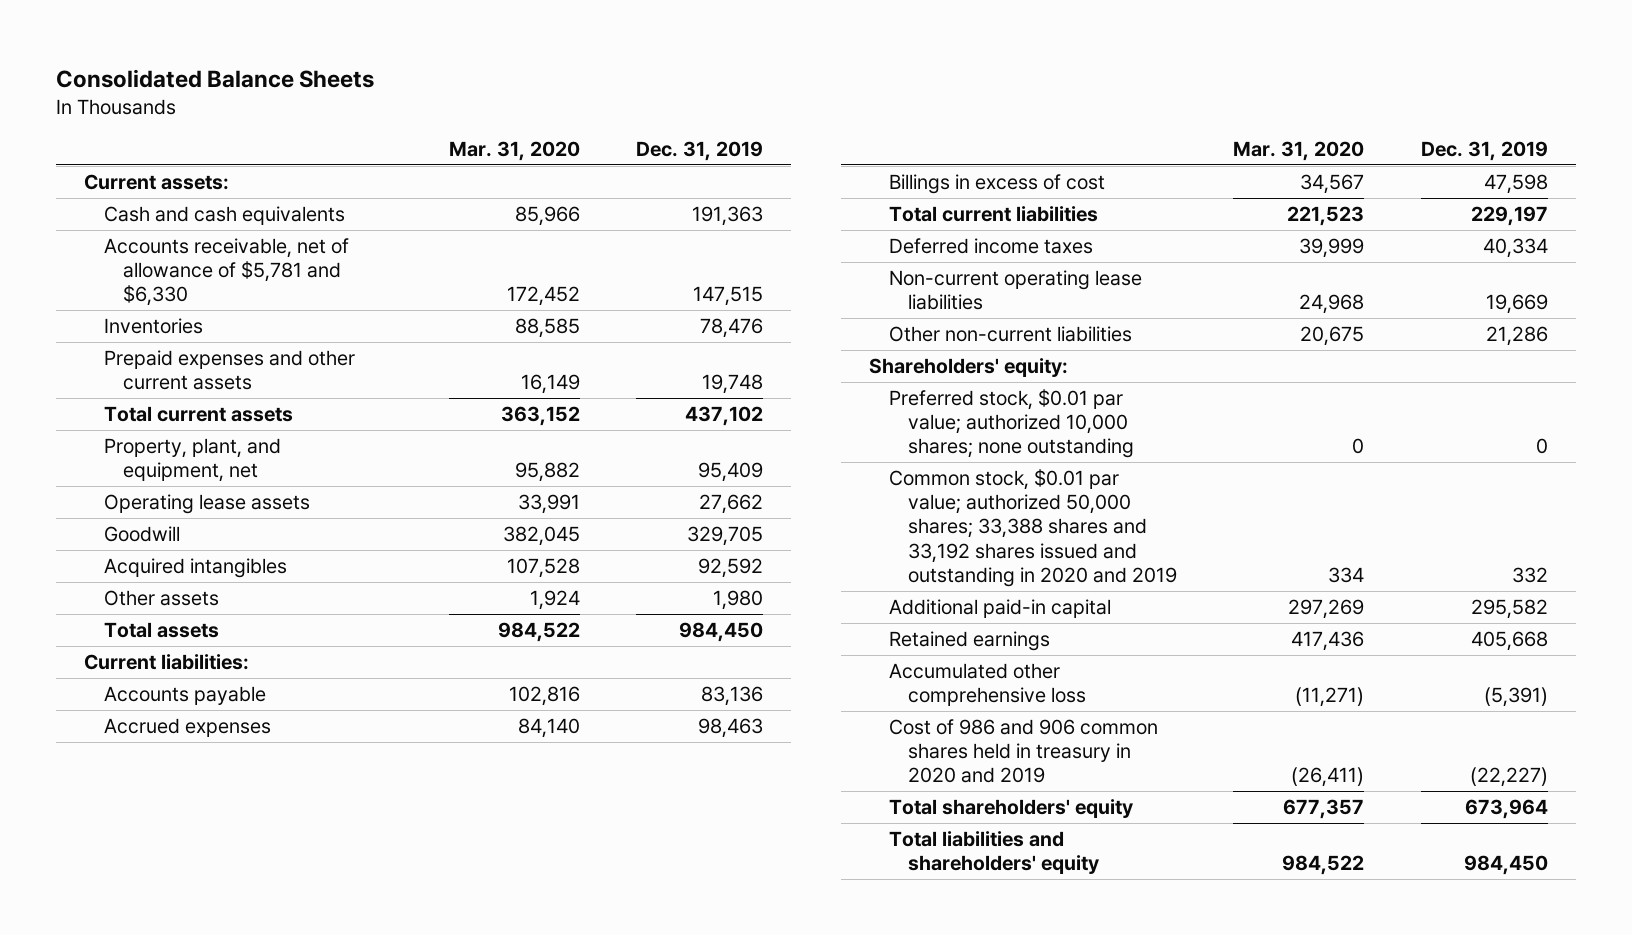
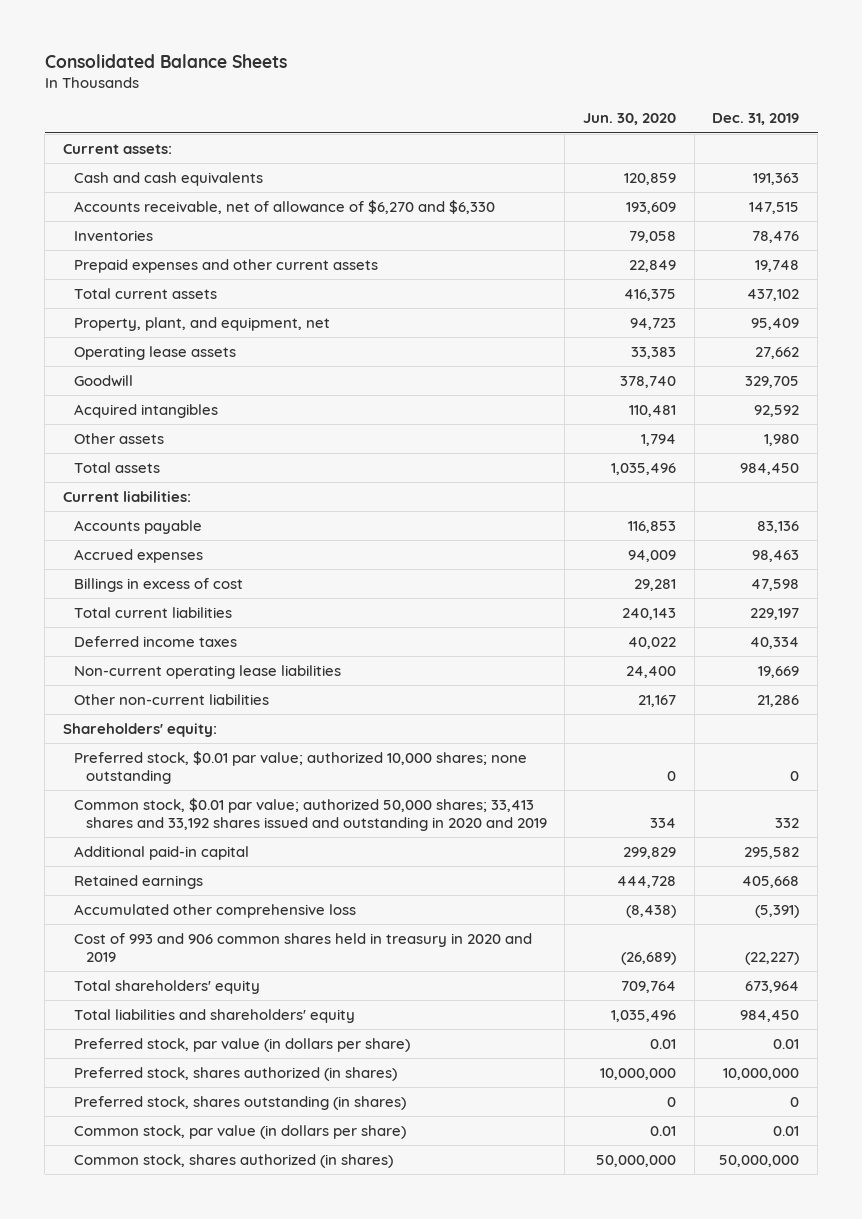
[448,141,580,162] Mar. 31, 2020 -> none
none -> [582,113,676,126] Jun. 30, 2020
[103,237,349,307] Accounts receivable, net of allowance of $5,781 and $6,330 -> [74,199,496,214] Accounts receivable, net of allowance of $6,270 and $6,330
[888,468,1177,588] Common stock, $0.01 par value; authorized 50,000 shares; 33,388 shares and 33,192 shares issued and outstanding in 2020 and 2019 -> [74,797,547,831] Common stock, $0.01 par value; authorized 50,000 shares; 33,413 shares and 33,192 shares issued and outstanding in 2020 and 2019
[888,718,1158,784] Cost of 986 and 906 common shares held in treasury in 2020 and 2019 -> [74,932,533,962] Cost of 993 and 906 common shares held in treasury in 2020 and 2019
none -> [74,1037,411,1052] Preferred stock, par value (in dollars per share)
none -> [74,1066,398,1081] Preferred stock, shares authorized (in shares)
none -> [74,1095,407,1110] Preferred stock, shares outstanding (in shares)
none -> [74,1124,407,1139] Common stock, par value (in dollars per share)
none -> [74,1153,394,1168] Common stock, shares authorized (in shares)

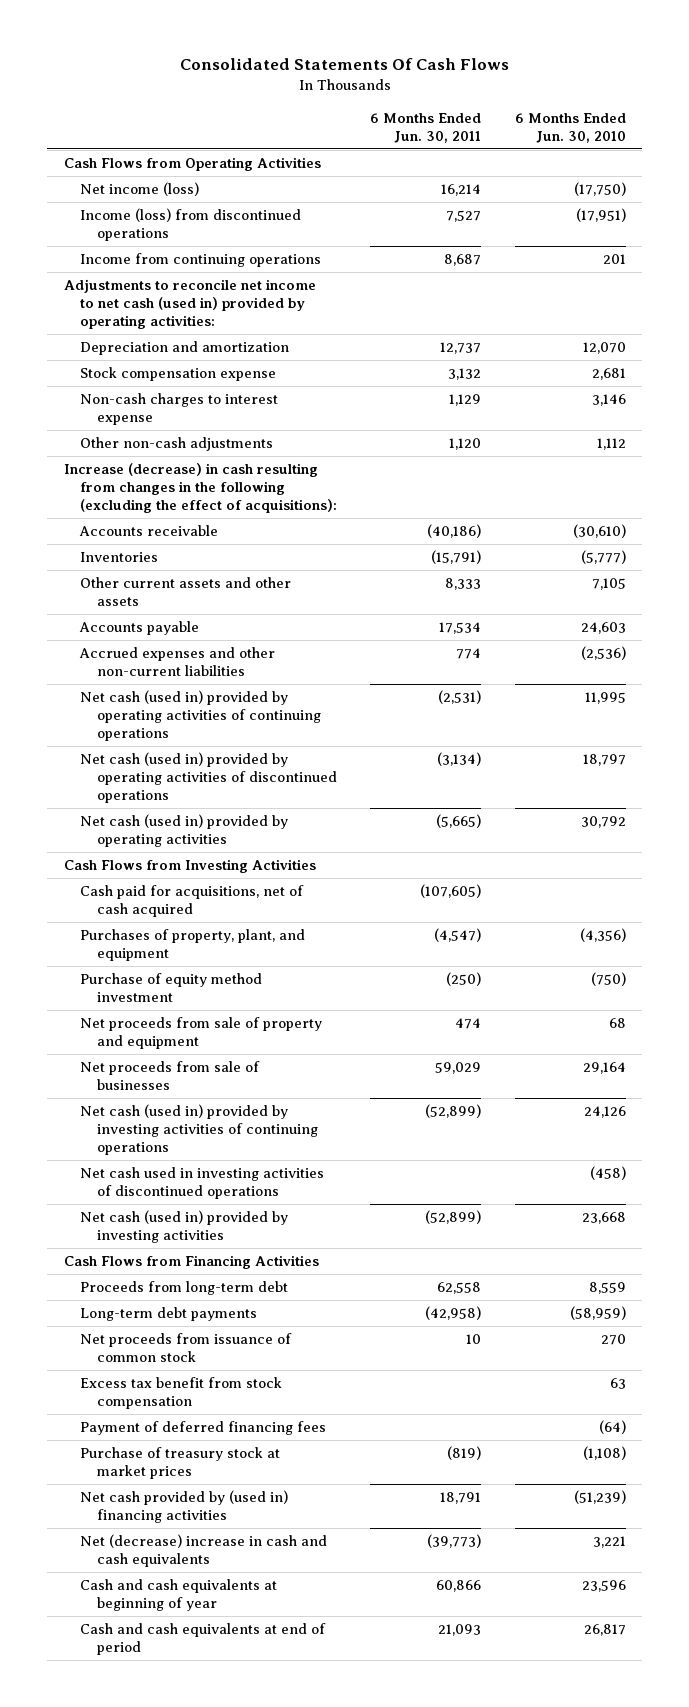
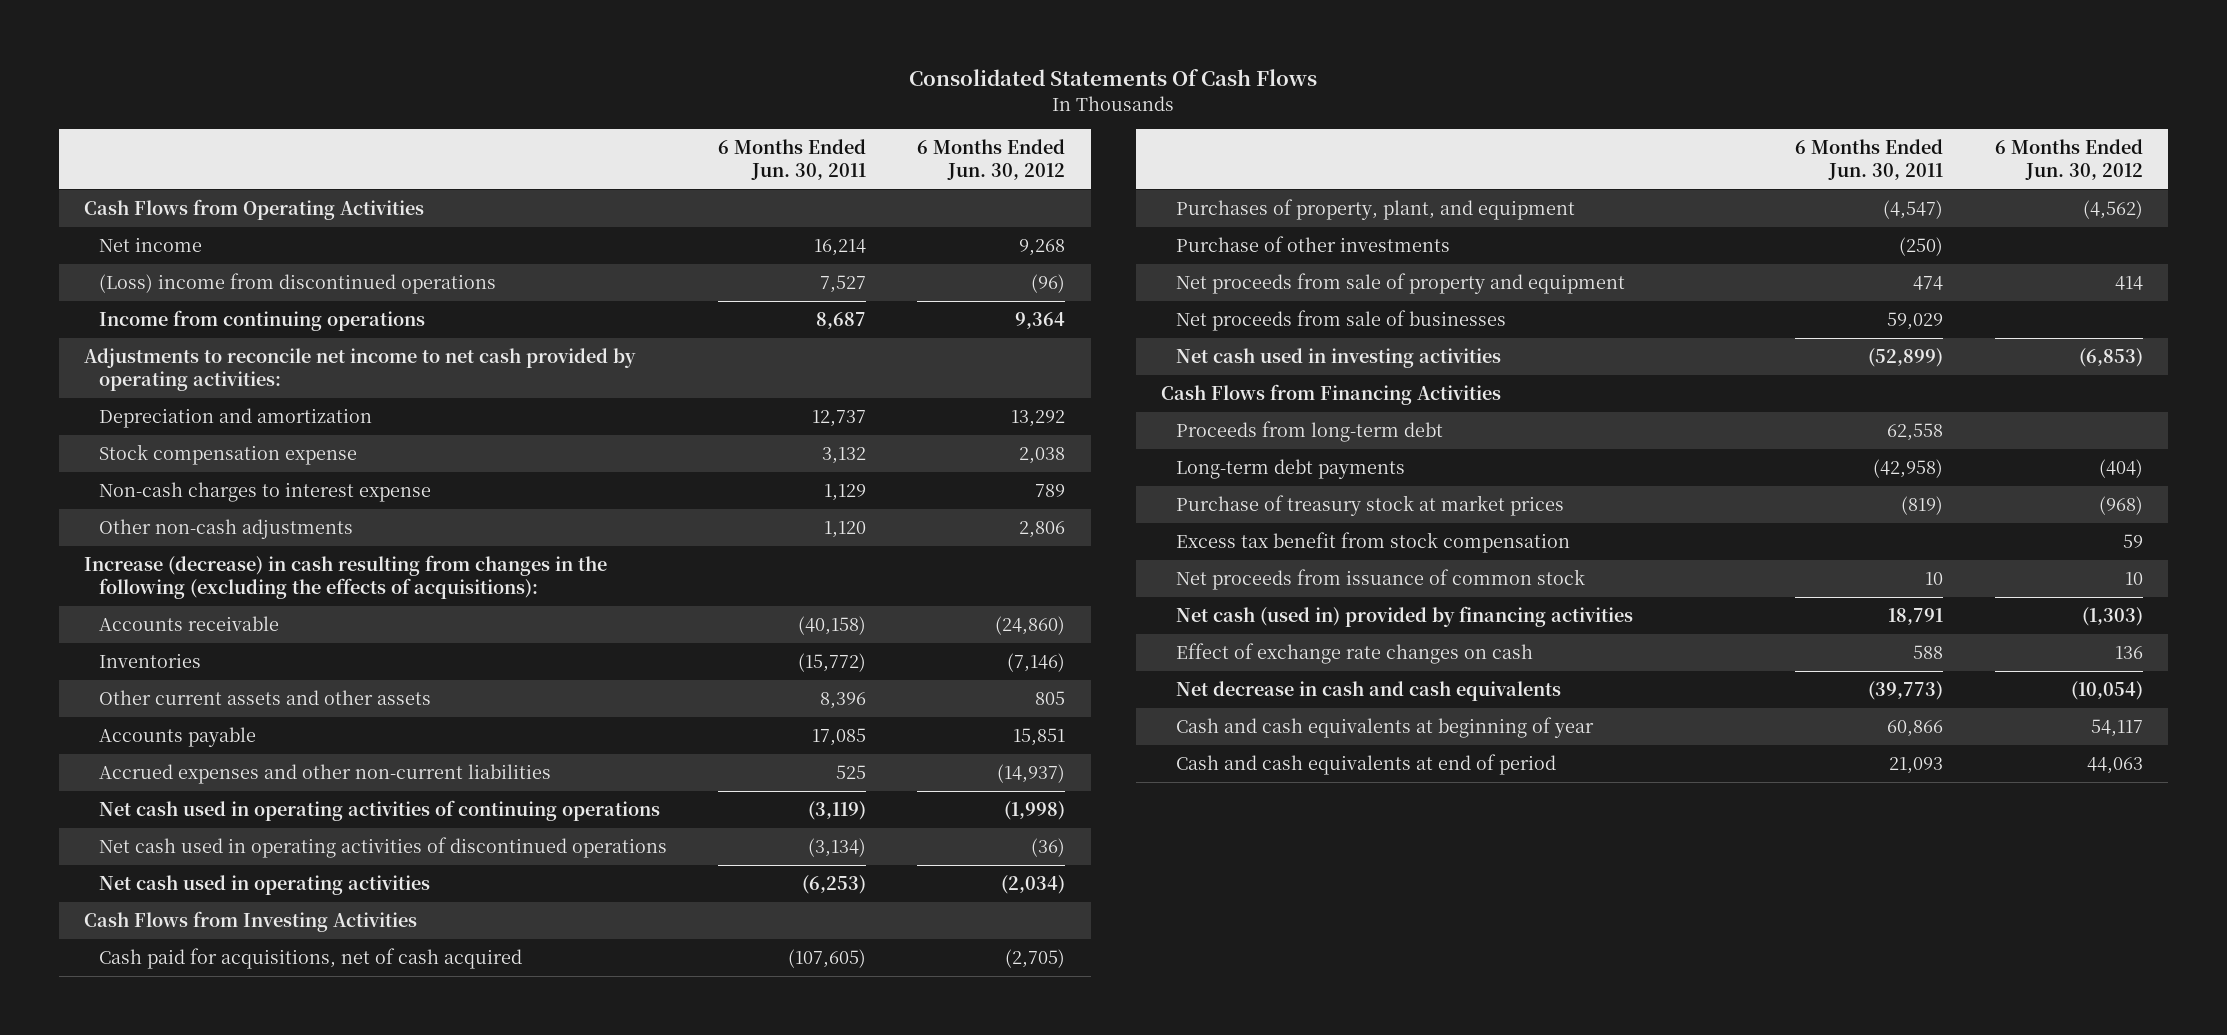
[514,112,626,143] 6 Months Ended Jun. 30, 2010 -> none
none -> [917,138,1066,180] 6 Months Ended Jun. 30, 2012
[80,182,200,197] Net income (loss) -> [98,237,202,253] Net income
[80,208,302,242] Income (loss) from discontinued operations -> [98,273,496,295] (Loss) income from discontinued operations
[63,279,316,330] Adjustments to reconcile net income to net cash (used in) provided by operating activities: -> [84,348,637,391] Adjustments to reconcile net income to net cash provided by operating activities:
[63,463,338,514] Increase (decrease) in cash resulting from changes in the following (excluding the effect of acquisitions): -> [84,555,608,599] Increase (decrease) in cash resulting from changes in the following (excluding the effects of acquisitions):
[427,524,482,539] (40,186) -> [798,616,867,636] (40,158)
[431,550,482,565] (15,791) -> [798,653,867,673] (15,772)
[445,578,482,591] 8,333 -> [820,692,867,710] 8,396
[439,622,482,635] 17,534 -> [812,728,867,747] 17,085
[456,648,482,660] 774 -> [836,765,867,780] 525
[80,690,321,742] Net cash (used in) provided by operating activities of continuing operations -> [98,800,660,822] Net cash used in operating activities of continuing operations
[438,690,482,705] (2,531) -> [808,801,867,821] (3,119)
[80,752,337,804] Net cash (used in) provided by operating activities of discontinued operations -> [98,837,667,859] Net cash used in operating activities of discontinued operations
[80,814,289,848] Net cash (used in) provided by operating activities -> [98,875,430,896] Net cash used in operating activities
[436,814,482,829] (5,665) -> [802,875,867,895] (6,253)
[80,973,263,1003] Purchase of equity method investment -> [1176,236,1451,253] Purchase of other investments
[80,1104,318,1156] Net cash (used in) provided by investing activities of continuing operations -> none
[80,1167,325,1200] Net cash used in investing activities of discontinued operations -> none
[80,1210,289,1244] Net cash (used in) provided by investing activities -> [1176,348,1502,369] Net cash used in investing activities
[80,1421,327,1436] Payment of deferred financing fees -> none
[80,1377,283,1410] Excess tax benefit from stock compensation -> [1176,532,1571,554] Excess tax benefit from stock compensation
[80,1333,293,1363] Net proceeds from issuance of common stock -> [1176,569,1586,591] Net proceeds from issuance of common stock
[80,1490,289,1524] Net cash provided by (used in) financing activities -> [1176,606,1634,628] Net cash (used in) provided by financing activities
none -> [1176,643,1534,665] Effect of exchange rate changes on cash
[80,1534,328,1568] Net (decrease) increase in cash and cash equivalents -> [1176,681,1562,702] Net decrease in cash and cash equivalents

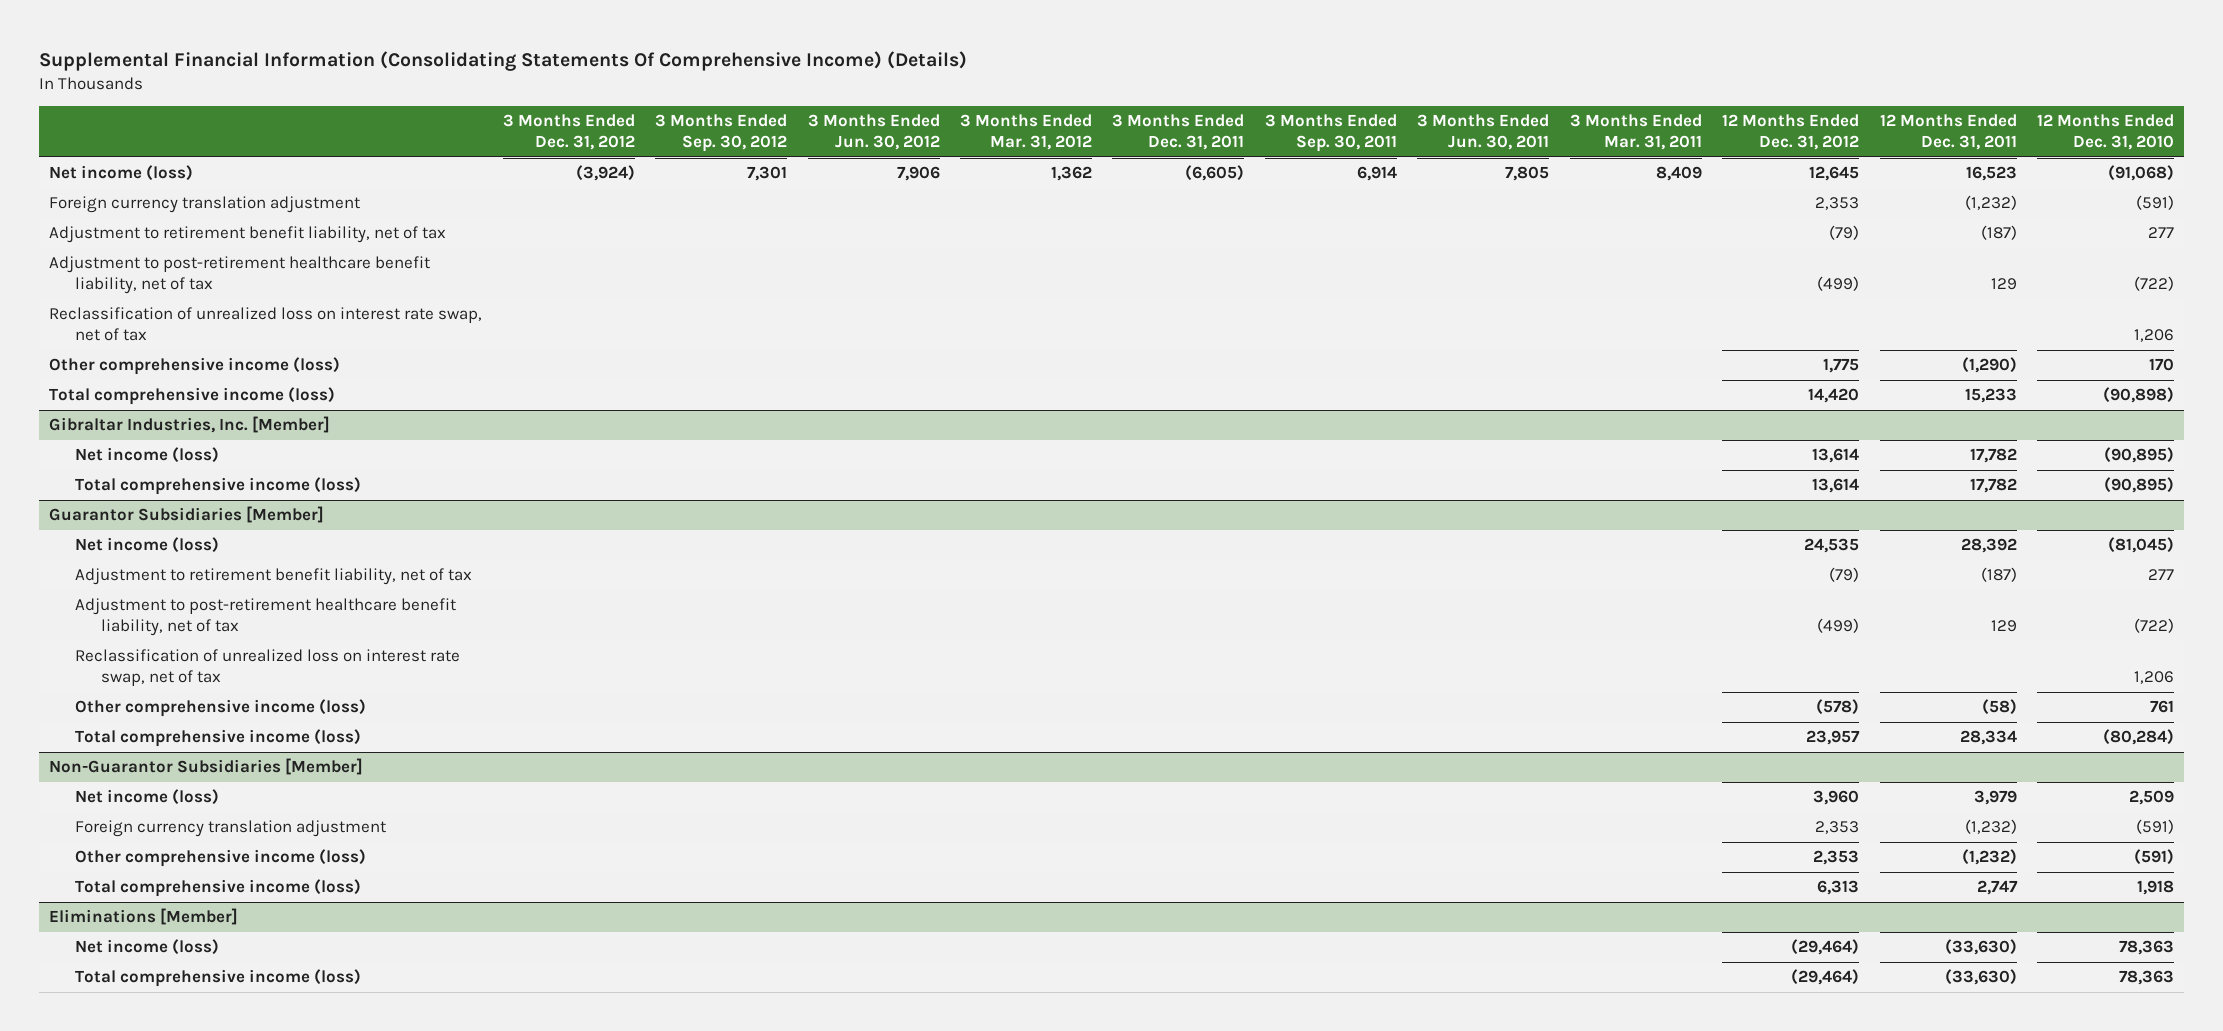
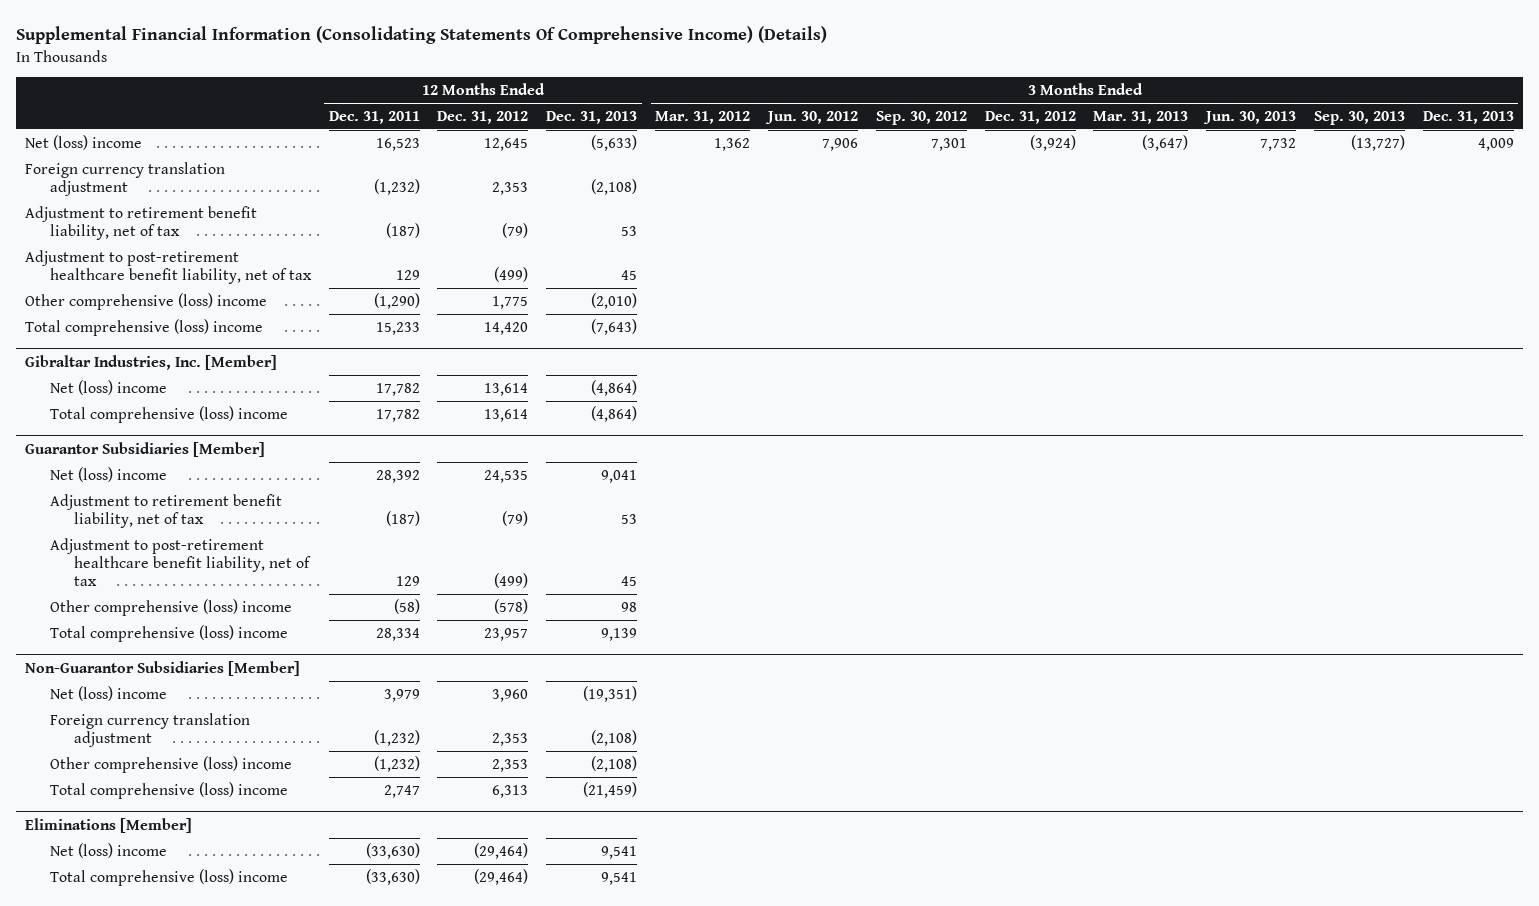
[1112,113,1245,151] 3 Months Ended Dec. 31, 2011 -> none
[1264,113,1397,153] 3 Months Ended Sep. 30, 2011 -> none
[1417,113,1550,151] 3 Months Ended Jun. 30, 2011 -> none
[1569,113,1702,151] 3 Months Ended Mar. 31, 2011 -> none
[2037,113,2175,151] 12 Months Ended Dec. 31, 2010 -> none
none -> [546,110,638,124] Dec. 31, 2013
none -> [1093,110,1189,124] Mar. 31, 2013
none -> [1203,110,1297,124] Jun. 30, 2013
none -> [1314,110,1406,125] Sep. 30, 2013
none -> [1422,110,1514,124] Dec. 31, 2013
[49,165,194,182] Net income (loss) -> [25,134,143,150] Net (loss) income
[49,307,483,342] Reclassification of unrealized loss on interest rate swap, net of tax -> none
[49,357,341,376] Other comprehensive income (loss) -> [25,292,268,310] Other comprehensive (loss) income
[49,387,336,406] Total comprehensive income (loss) -> [25,318,264,336] Total comprehensive (loss) income
[75,447,220,464] Net income (loss) -> [49,379,167,395] Net (loss) income
[75,477,362,496] Total comprehensive income (loss) -> [49,405,288,423] Total comprehensive (loss) income
[75,537,220,554] Net income (loss) -> [49,466,167,482] Net (loss) income
[75,649,461,687] Reclassification of unrealized loss on interest rate swap, net of tax -> none
[75,699,367,718] Other comprehensive income (loss) -> [49,598,292,616] Other comprehensive (loss) income
[75,729,362,748] Total comprehensive income (loss) -> [49,624,288,642] Total comprehensive (loss) income
[75,789,220,806] Net income (loss) -> [49,685,167,701] Net (loss) income
[75,849,367,868] Other comprehensive income (loss) -> [49,755,292,773] Other comprehensive (loss) income
[75,879,362,898] Total comprehensive income (loss) -> [49,781,288,799] Total comprehensive (loss) income
[75,939,220,956] Net income (loss) -> [49,842,167,858] Net (loss) income
[75,969,362,988] Total comprehensive income (loss) -> [49,868,288,886] Total comprehensive (loss) income

